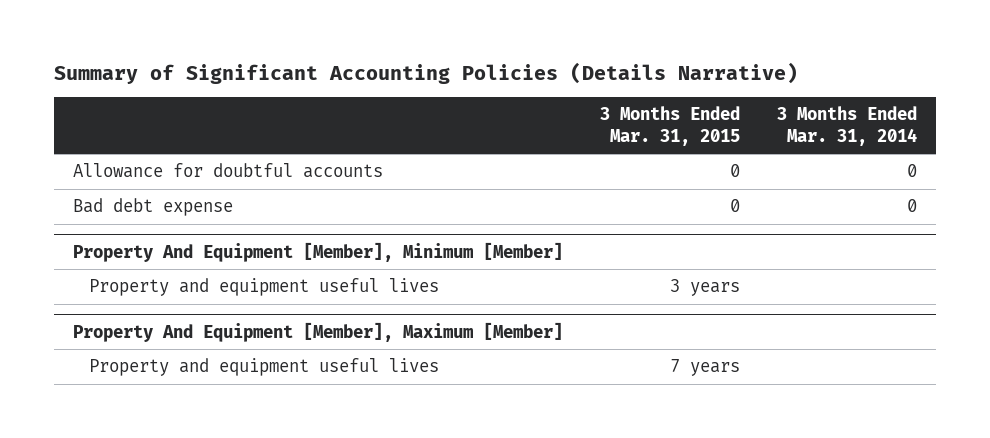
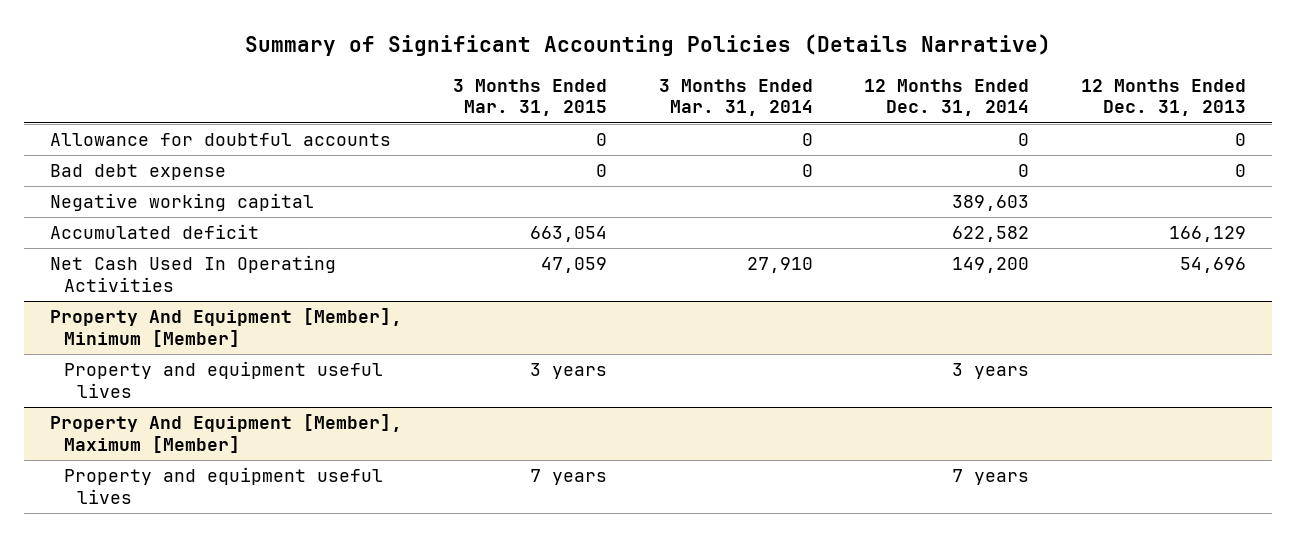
none -> [864,78,1030,117] 12 Months Ended Dec. 31, 2014
none -> [1080,78,1246,117] 12 Months Ended Dec. 31, 2013
none -> [49,193,314,212] Negative working capital
none -> [49,224,259,240] Accumulated deficit
none -> [49,255,336,293] Net Cash Used In Operating Activities

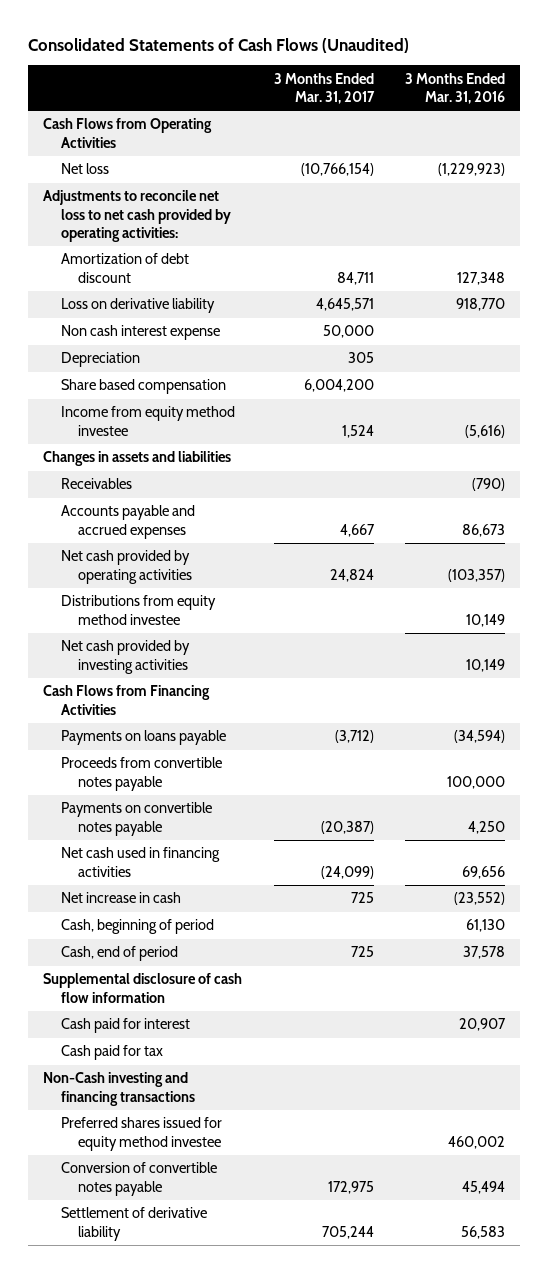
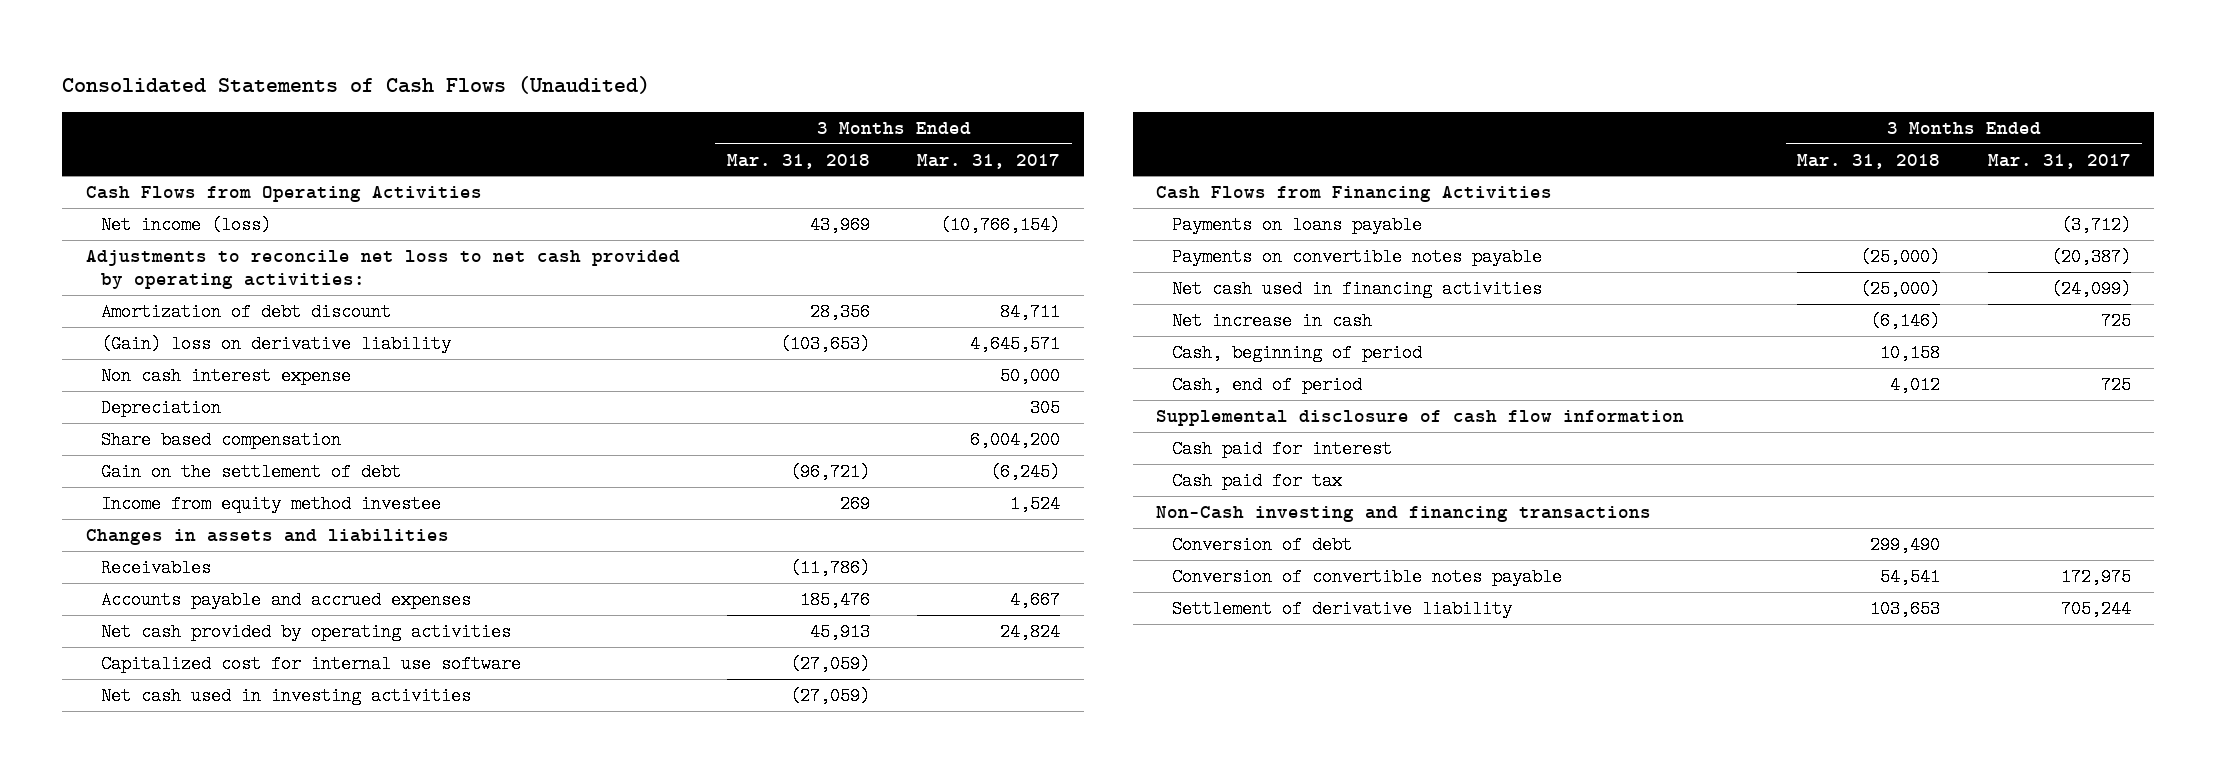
[404,72,505,104] 3 Months Ended Mar. 31, 2016 -> none
none -> [726,153,870,169] Mar. 31, 2018
[60,163,109,175] Net loss -> [101,215,272,234] Net income (loss)
[60,298,215,314] Loss on derivative liability -> [101,334,452,353] (Gain) loss on derivative liability
none -> [101,462,402,481] Gain on the settlement of debt
[60,595,216,625] Distributions from equity method investee -> none
none -> [101,654,522,673] Capitalized cost for internal use software
[60,640,190,674] Net cash provided by investing activities -> [101,686,472,705] Net cash used in investing activities
[60,757,222,791] Proceeds from convertible notes payable -> none
[60,1117,222,1151] Preferred shares issued for equity method investee -> none
none -> [1171,535,1352,554] Conversion of debt

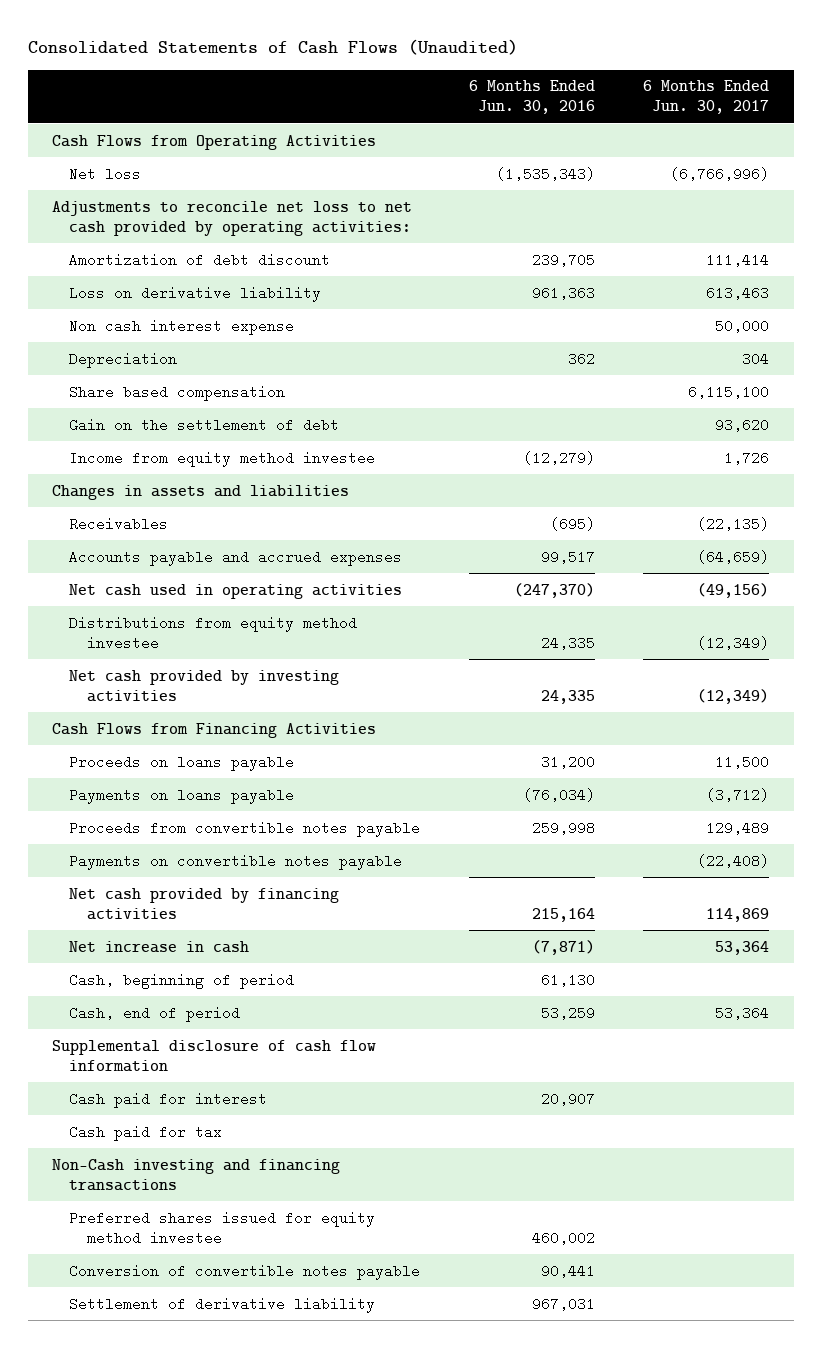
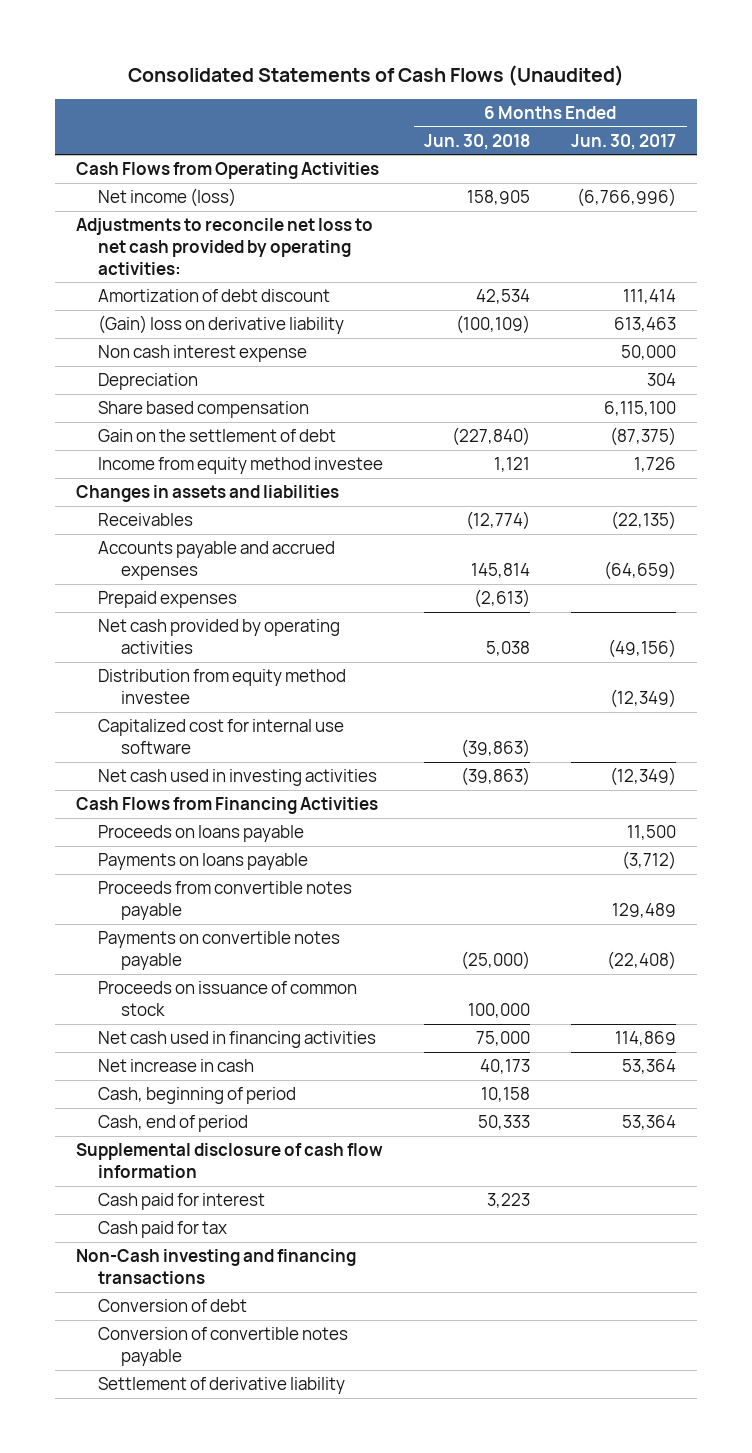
[468,80,595,115] 6 Months Ended Jun. 30, 2016 -> none
none -> [424,133,531,150] Jun. 30, 2018
[69,166,142,181] Net loss -> [98,188,237,208] Net income (loss)
[69,285,322,302] Loss on derivative liability -> [98,315,345,335] (Gain) loss on derivative liability
[715,417,770,432] 93,620 -> [610,427,677,447] (87,375)
none -> [98,591,238,609] Prepaid expenses
[69,583,403,599] Net cash used in operating activities -> [98,619,341,654] Net cash provided by operating activities
[69,615,358,650] Distributions from equity method investee -> [98,669,347,704] Distribution from equity method investee
none -> [98,719,345,754] Capitalized cost for internal use software
[69,669,340,702] Net cash provided by investing activities -> [98,769,378,787] Net cash used in investing activities
none -> [98,981,358,1016] Proceeds on issuance of common stock
[69,887,340,920] Net cash provided by financing activities -> [98,1031,377,1049] Net cash used in financing activities
[69,1210,376,1245] Preferred shares issued for equity method investee -> none
none -> [98,1299,248,1313] Conversion of debt

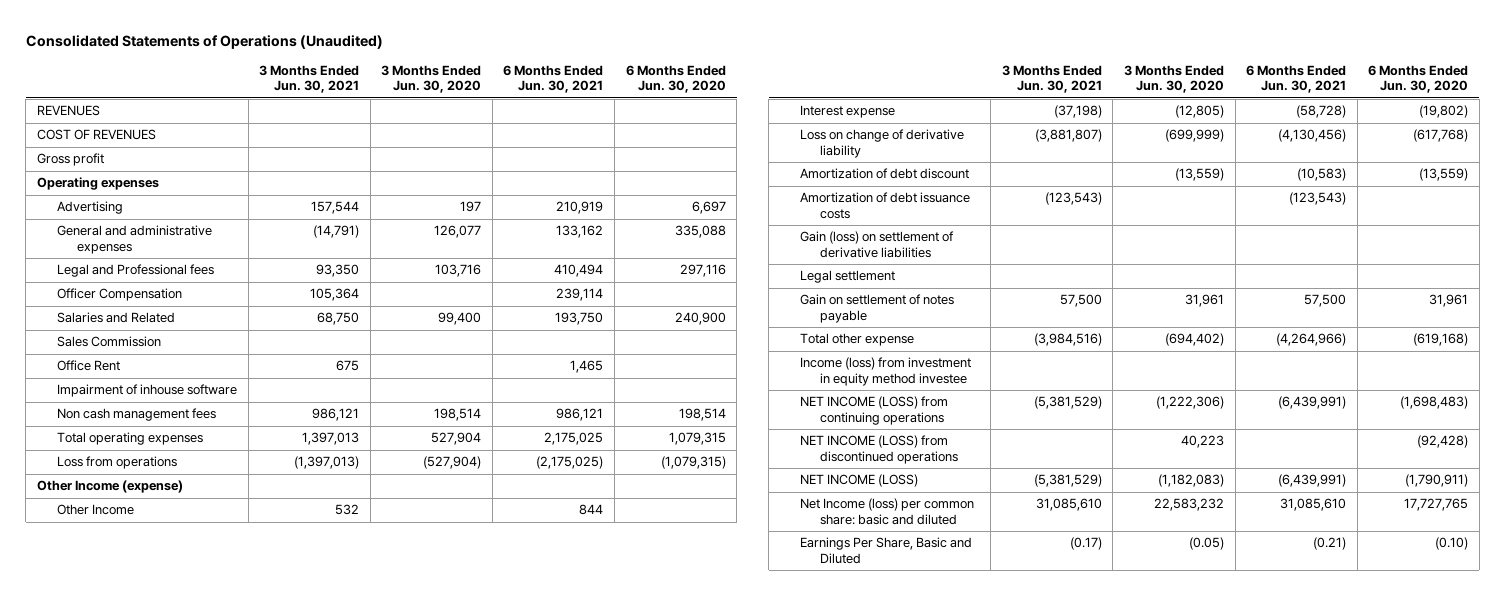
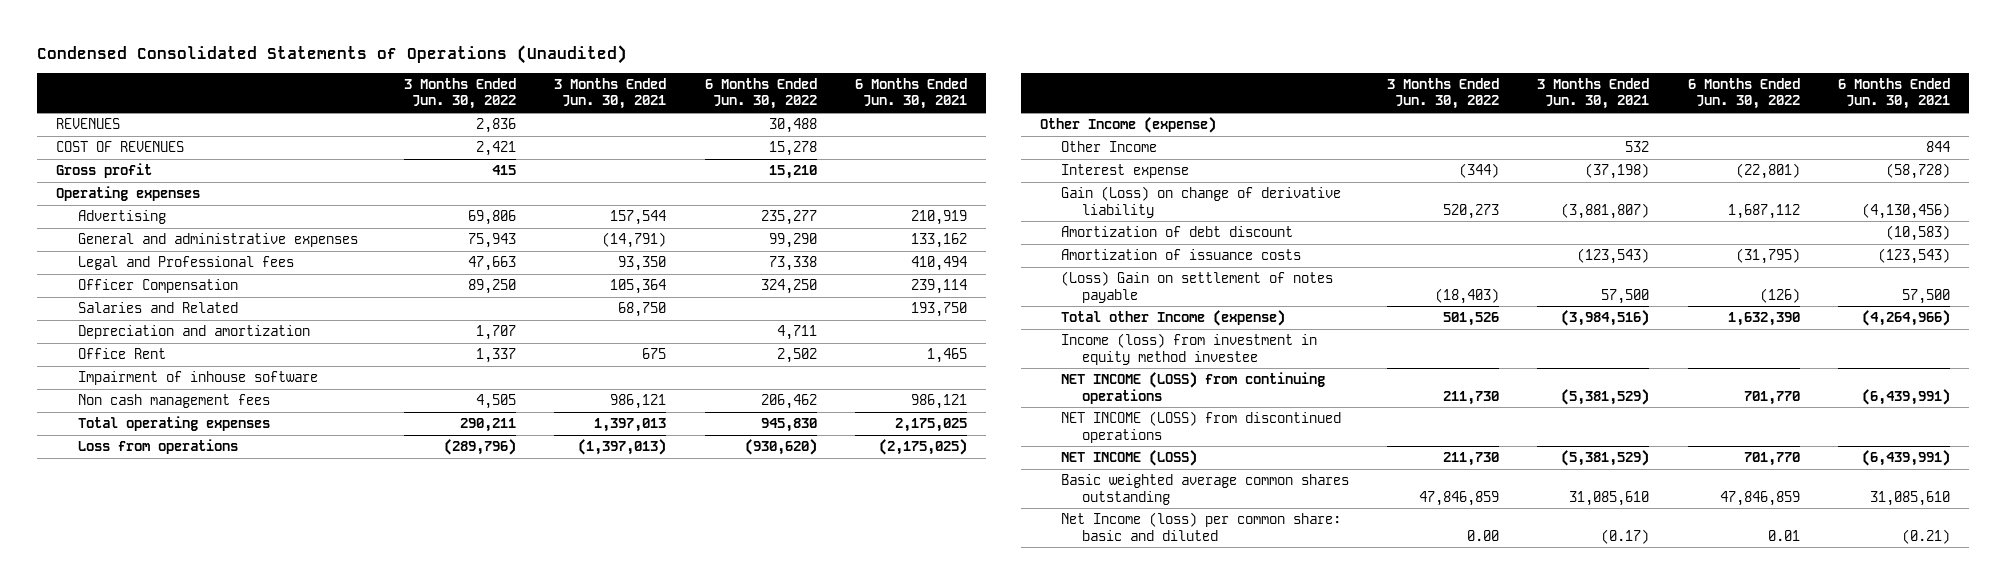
[25,34,383,49] Consolidated Statements of Operations (Unaudited) -> [37,44,628,64] Condensed Consolidated Statements of Operations (Unaudited)
[381,64,482,94] 3 Months Ended Jun. 30, 2020 -> none
[625,64,726,94] 6 Months Ended Jun. 30, 2020 -> none
none -> [403,77,516,110] 3 Months Ended Jun. 30, 2022
none -> [704,77,817,110] 6 Months Ended Jun. 30, 2022
[56,336,161,348] Sales Commission -> none
none -> [77,325,310,340] Depreciation and amortization
[799,129,964,158] Loss on change of derivative liability -> [1060,186,1341,218] Gain (Loss) on change of derivative liability
[799,231,954,258] Gain (loss) on settlement of derivative liabilities -> none
[799,270,895,284] Legal settlement -> none
[799,192,970,219] Amortization of debt issuance costs -> [1060,249,1301,261] Amortization of issuance costs
[799,294,954,323] Gain on settlement of notes payable -> [1060,271,1333,303] (Loss) Gain on settlement of notes payable
[799,333,914,347] Total other expense -> [1060,310,1285,327] Total other Income (expense)
[799,537,972,564] Earnings Per Share, Basic and Diluted -> none
none -> [1060,474,1349,505] Basic weighted average common shares outstanding
[1035,498,1102,512] 31,085,610 -> [1601,528,1650,544] (0.17)
[1280,498,1347,512] 31,085,610 -> [1902,528,1951,544] (0.21)

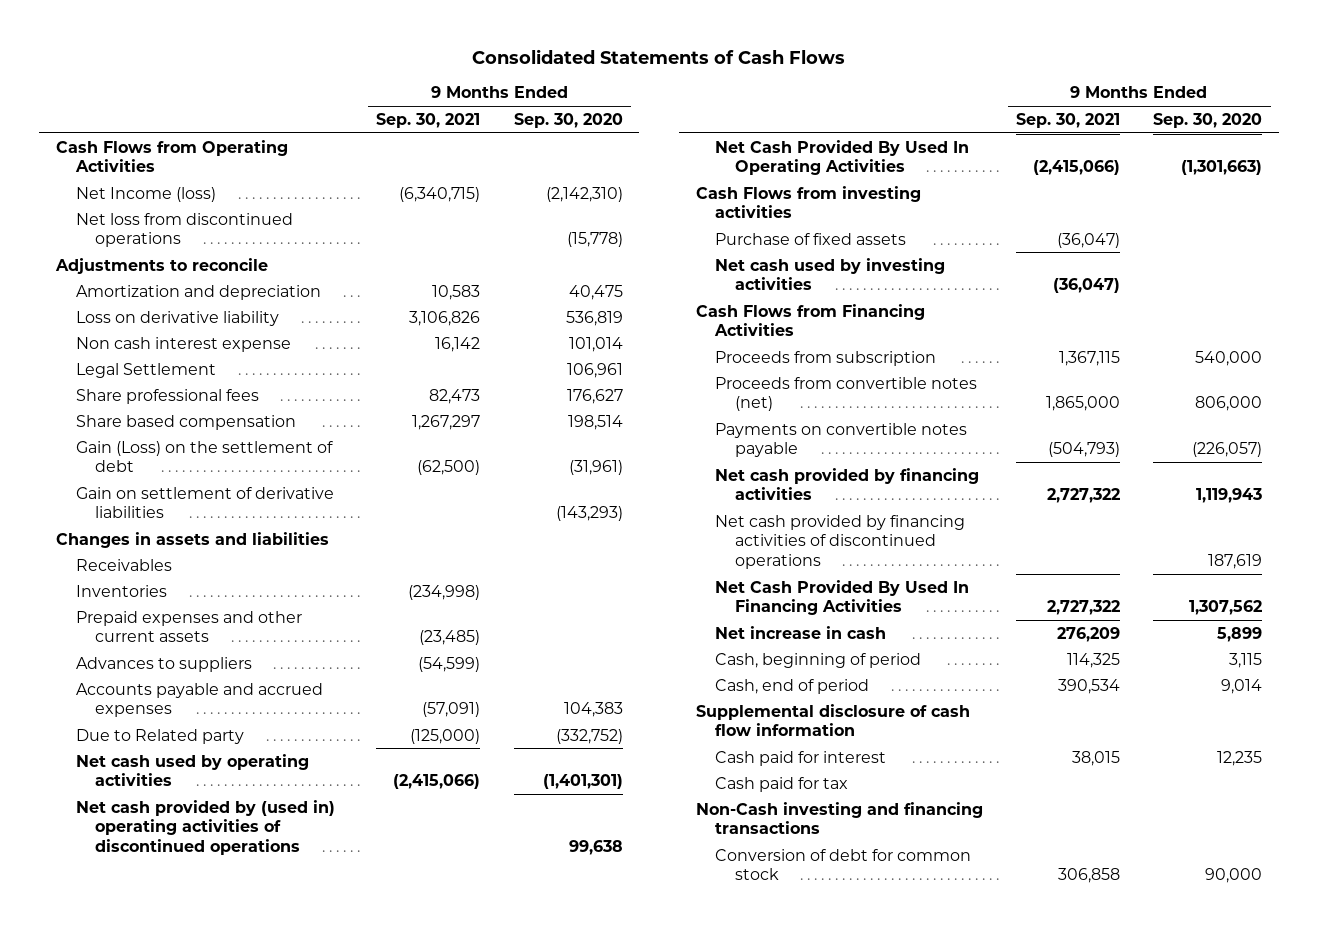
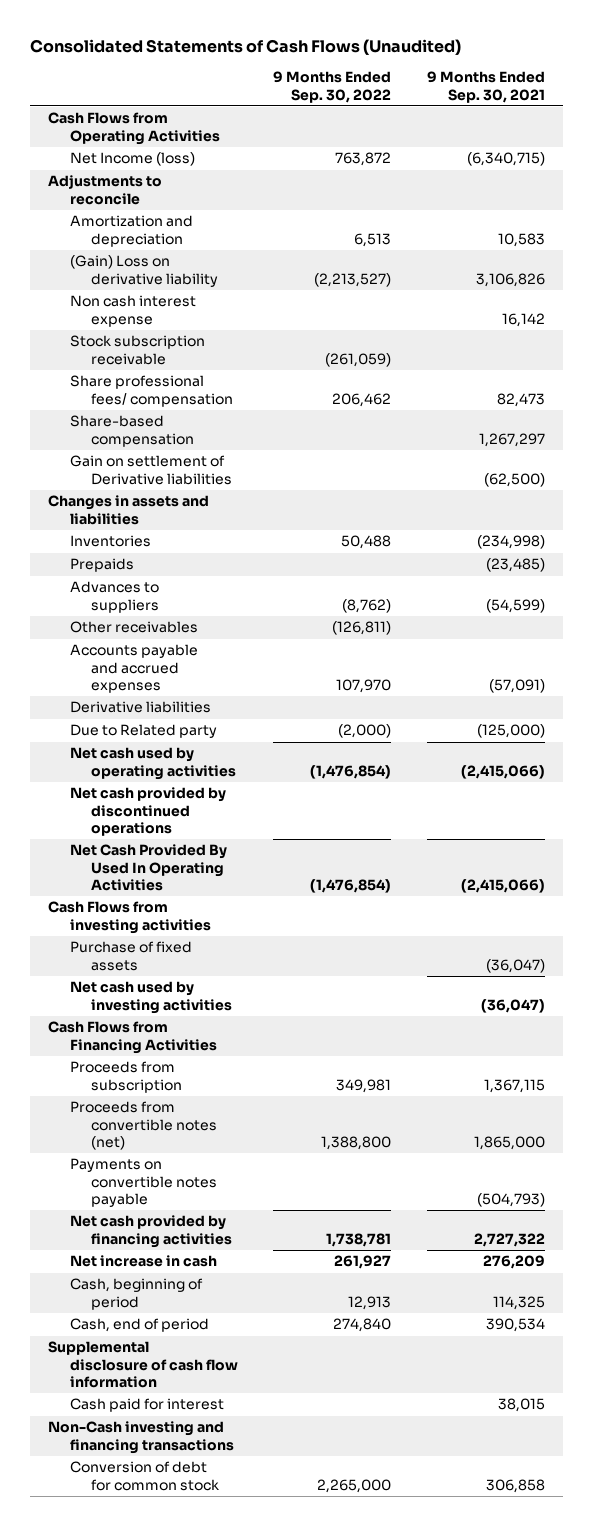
[472,48,846,64] Consolidated Statements of Cash Flows -> [30,38,462,55] Consolidated Statements of Cash Flows (Unaudited)
[513,112,623,128] Sep. 30, 2020 -> none
none -> [273,71,392,103] 9 Months Ended Sep. 30, 2022
[75,212,293,248] Net loss from discontinued operations -> none
[75,310,279,326] Loss on derivative liability -> [69,255,219,287] (Gain) Loss on derivative liability
[75,362,216,378] Legal Settlement -> none
[75,486,334,519] Gain on settlement of derivative liabilities -> none
none -> [69,335,205,365] Stock subscription receivable
[75,388,259,404] Share professional fees -> [69,375,234,407] Share professional fees/ compensation
[75,414,296,430] Share based compensation -> [69,415,195,447] Share-based compensation
[75,440,333,473] Gain (Loss) on the settlement of debt -> [69,455,233,485] Gain on settlement of Derivative liabilities
[75,558,172,571] Receivables -> none
[75,610,302,643] Prepaid expenses and other current assets -> [69,558,134,573] Prepaids
none -> [69,621,198,634] Other receivables
none -> [69,701,211,714] Derivative liabilities
[75,799,335,856] Net cash provided by (used in) operating activities of discontinued operations -> [69,787,226,837] Net cash provided by discontinued operations
[715,514,966,570] Net cash provided by financing activities of discontinued operations -> none
[715,579,970,616] Net Cash Provided By Used In Financing Activities -> none
[715,776,849,792] Cash paid for tax -> none

